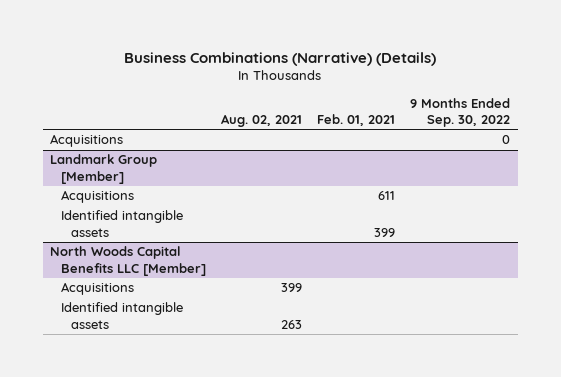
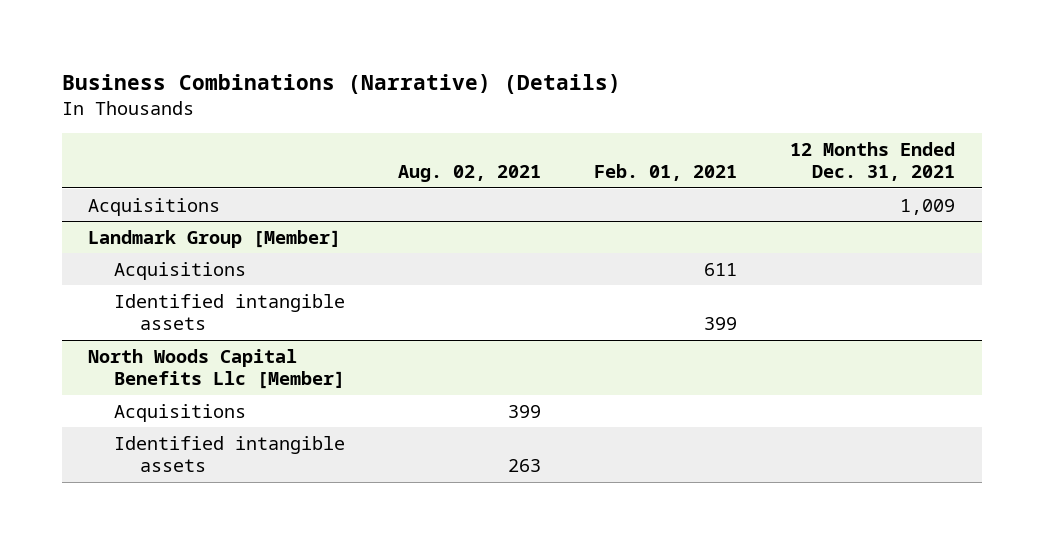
[410,97,511,127] 9 Months Ended Sep. 30, 2022 -> none
none -> [790,141,956,182] 12 Months Ended Dec. 31, 2021
[50,246,206,276] North Woods Capital Benefits LLC [Member] -> [88,348,346,390] North Woods Capital Benefits Llc [Member]

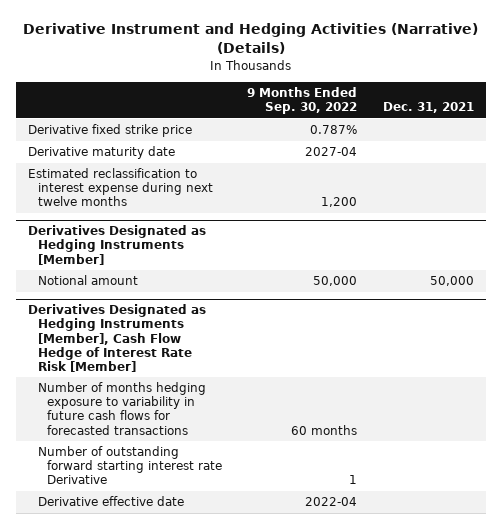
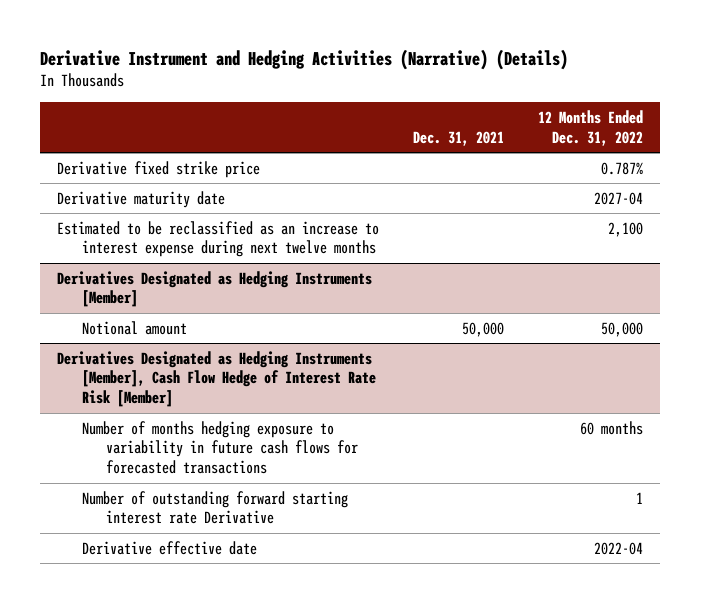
[247,87,358,115] 9 Months Ended Sep. 30, 2022 -> none
none -> [538,109,644,146] 12 Months Ended Dec. 31, 2022
[28,168,213,207] Estimated reclassification to interest expense during next twelve months -> [57,220,380,258] Estimated to be reclassified as an increase to interest expense during next twelve months

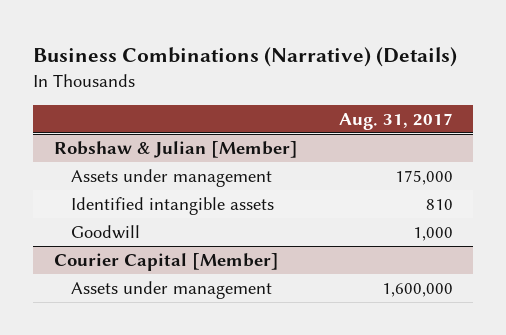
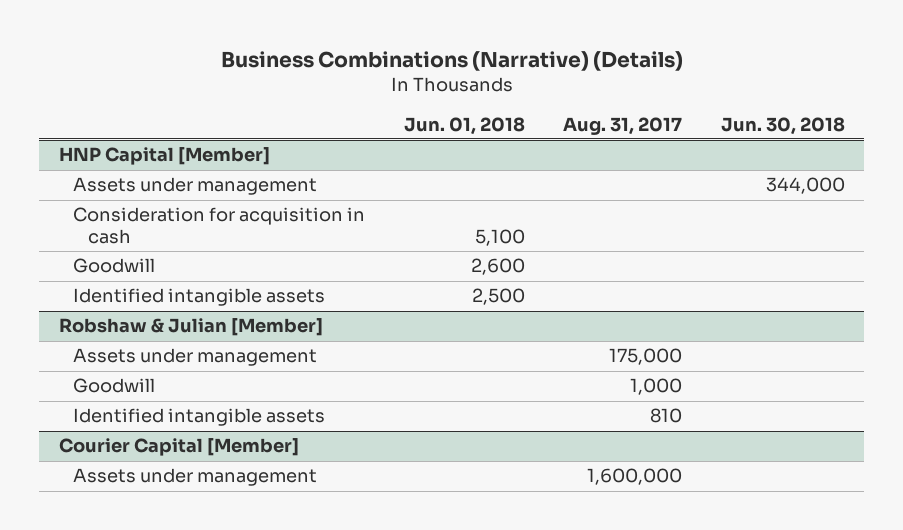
none -> [403,116,525,135] Jun. 01, 2018
none -> [720,116,845,135] Jun. 30, 2018
none -> [58,147,270,166] HNP Capital [Member]
none -> [73,177,318,196] Assets under management
none -> [73,207,366,244] Consideration for acquisition in cash
none -> [73,258,156,274] Goodwill
none -> [73,288,326,307] Identified intangible assets
[71,196,275,215] Identified intangible assets -> [73,408,326,427] Identified intangible assets

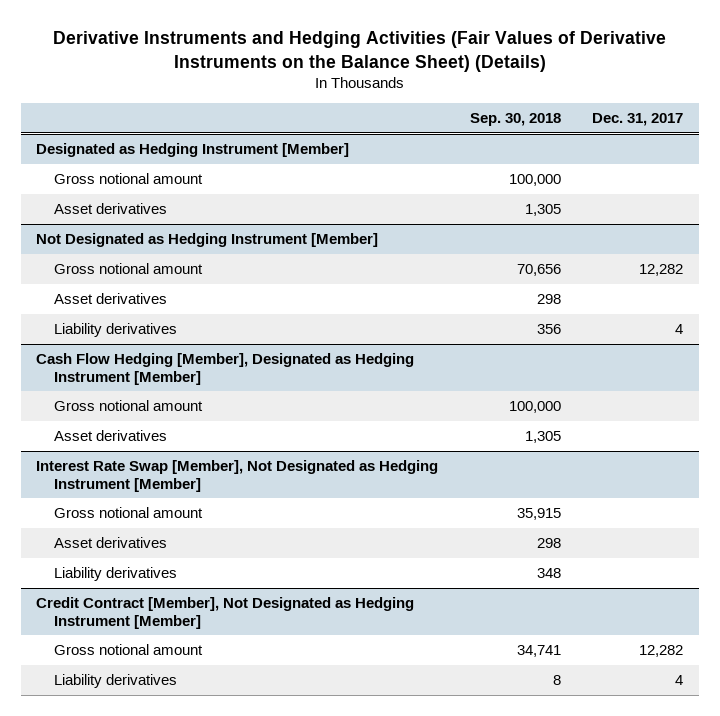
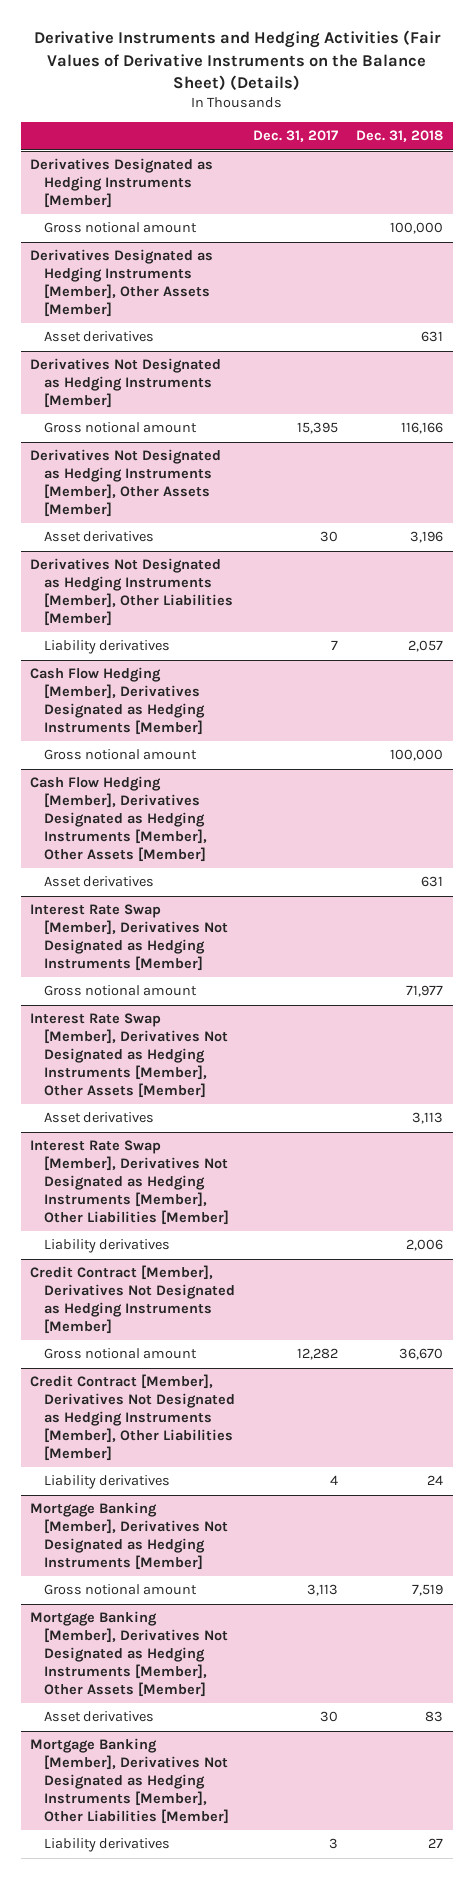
[469,112,561,126] Sep. 30, 2018 -> none
none -> [356,130,444,143] Dec. 31, 2018
[36,142,350,157] Designated as Hedging Instrument [Member] -> [30,158,214,209] Derivatives Designated as Hedging Instruments [Member]
[53,202,167,214] Asset derivatives -> none
[53,292,167,304] Asset derivatives -> none
[53,322,177,337] Liability derivatives -> none
none -> [30,249,214,317] Derivatives Designated as Hedging Instruments [Member], Other Assets [Member]
none -> [43,331,154,343] Asset derivatives
[36,232,379,247] Not Designated as Hedging Instrument [Member] -> [30,358,222,409] Derivatives Not Designated as Hedging Instruments [Member]
[639,263,684,276] 12,282 -> [297,422,339,435] 15,395
none -> [30,449,222,517] Derivatives Not Designated as Hedging Instruments [Member], Other Assets [Member]
none -> [43,531,154,543] Asset derivatives
none -> [30,558,233,626] Derivatives Not Designated as Hedging Instruments [Member], Other Liabilities [Member]
none -> [43,640,170,655] Liability derivatives
[36,352,415,385] Cash Flow Hedging [Member], Designated as Hedging Instrument [Member] -> [30,667,205,735] Cash Flow Hedging [Member], Derivatives Designated as Hedging Instruments [Member]
[53,429,167,441] Asset derivatives -> none
none -> [30,776,207,862] Cash Flow Hedging [Member], Derivatives Designated as Hedging Instruments [Member], Other Assets [Member]
none -> [43,876,154,888] Asset derivatives
[36,459,439,492] Interest Rate Swap [Member], Not Designated as Hedging Instrument [Member] -> [30,904,228,971] Interest Rate Swap [Member], Derivatives Not Designated as Hedging Instruments [Member]
[53,536,167,548] Asset derivatives -> none
[53,566,177,581] Liability derivatives -> none
none -> [30,1013,228,1098] Interest Rate Swap [Member], Derivatives Not Designated as Hedging Instruments [Member], Other Assets [Member]
none -> [43,1112,154,1124] Asset derivatives
none -> [30,1140,229,1225] Interest Rate Swap [Member], Derivatives Not Designated as Hedging Instruments [Member], Other Liabilities [Member]
none -> [43,1239,170,1254] Liability derivatives
[36,596,415,629] Credit Contract [Member], Not Designated as Hedging Instrument [Member] -> [30,1265,235,1334] Credit Contract [Member], Derivatives Not Designated as Hedging Instruments [Member]
[53,673,177,688] Liability derivatives -> none
none -> [30,1374,235,1461] Credit Contract [Member], Derivatives Not Designated as Hedging Instruments [Member], Other Liabilities [Member]
none -> [43,1475,170,1490] Liability derivatives
none -> [30,1502,228,1570] Mortgage Banking [Member], Derivatives Not Designated as Hedging Instruments [Member]
none -> [43,1584,197,1596] Gross notional amount
none -> [30,1611,228,1697] Mortgage Banking [Member], Derivatives Not Designated as Hedging Instruments [Member], Other Assets [Member]
none -> [43,1711,154,1723] Asset derivatives
none -> [30,1738,229,1824] Mortgage Banking [Member], Derivatives Not Designated as Hedging Instruments [Member], Other Liabilities [Member]
none -> [43,1838,170,1853] Liability derivatives

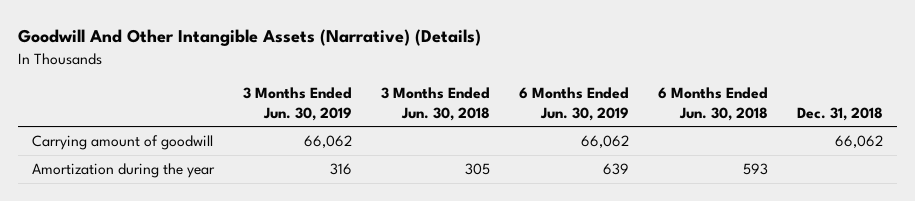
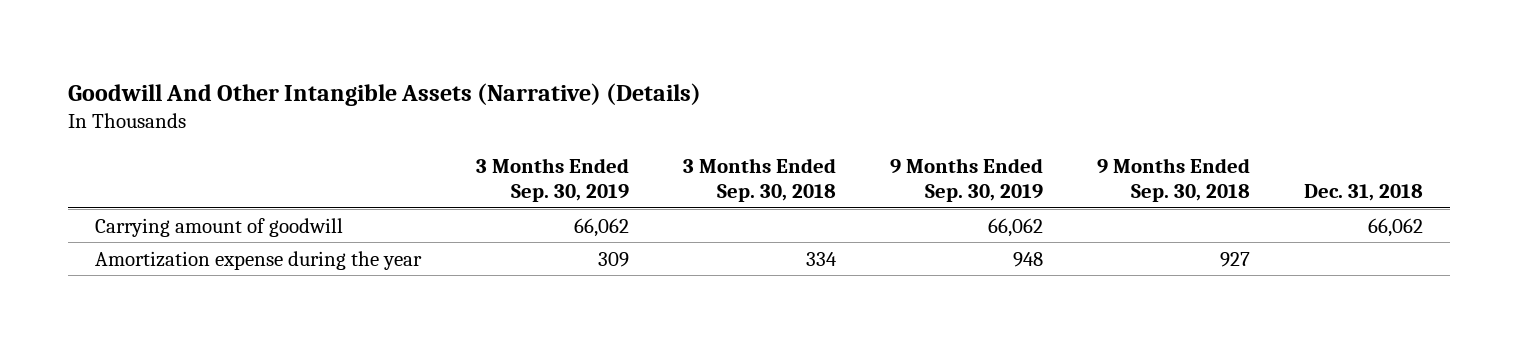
[243,87,353,121] 3 Months Ended Jun. 30, 2019 -> none
[381,87,491,121] 3 Months Ended Jun. 30, 2018 -> none
[518,87,629,121] 6 Months Ended Jun. 30, 2019 -> none
[657,87,768,121] 6 Months Ended Jun. 30, 2018 -> none
none -> [475,157,629,203] 3 Months Ended Sep. 30, 2019
none -> [682,157,836,203] 3 Months Ended Sep. 30, 2018
none -> [889,157,1043,203] 9 Months Ended Sep. 30, 2019
none -> [1096,157,1250,203] 9 Months Ended Sep. 30, 2018
[32,163,216,179] Amortization during the year -> [95,250,423,270] Amortization expense during the year

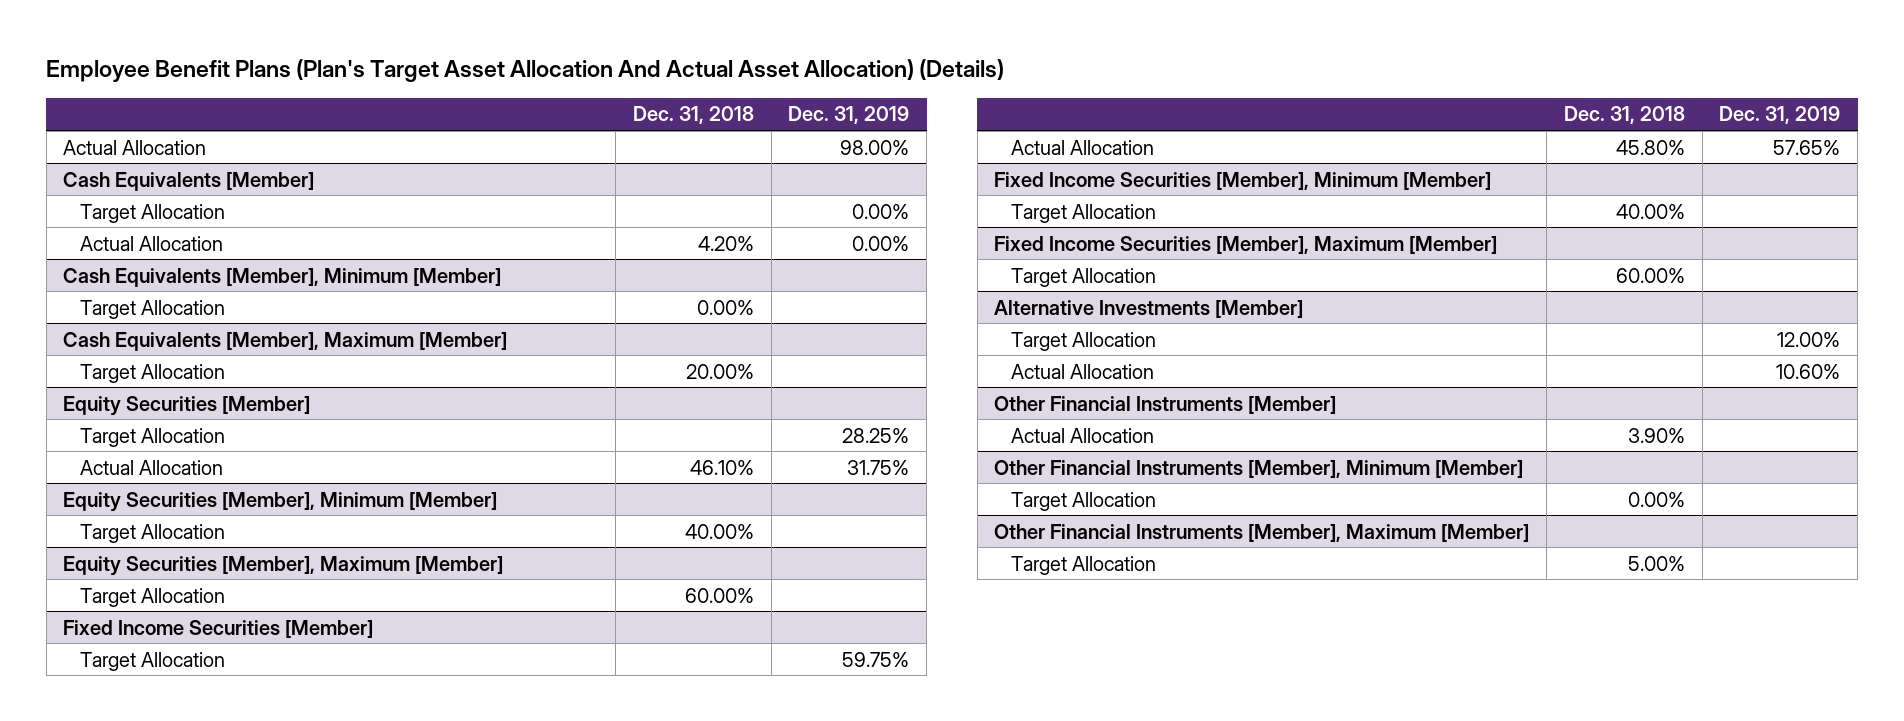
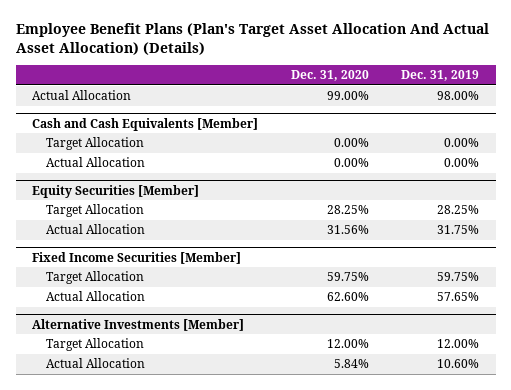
[632,106,754,125] Dec. 31, 2018 -> none
none -> [290,69,369,81] Dec. 31, 2020
[63,171,315,191] Cash Equivalents [Member] -> [31,117,258,131] Cash and Cash Equivalents [Member]
[63,267,502,287] Cash Equivalents [Member], Minimum [Member] -> none
[79,299,225,319] Target Allocation -> none
[63,331,508,351] Cash Equivalents [Member], Maximum [Member] -> none
[79,363,225,383] Target Allocation -> none
[63,491,498,512] Equity Securities [Member], Minimum [Member] -> none
[79,523,225,543] Target Allocation -> none
[63,555,504,576] Equity Securities [Member], Maximum [Member] -> none
[79,587,225,607] Target Allocation -> none
[994,171,1492,190] Fixed Income Securities [Member], Minimum [Member] -> none
[1010,203,1156,223] Target Allocation -> none
[994,235,1498,254] Fixed Income Securities [Member], Maximum [Member] -> none
[1010,267,1156,287] Target Allocation -> none
[994,395,1337,414] Other Financial Instruments [Member] -> none
[1010,427,1154,443] Actual Allocation -> none
[994,459,1524,478] Other Financial Instruments [Member], Minimum [Member] -> none
[1010,491,1156,511] Target Allocation -> none
[994,523,1530,542] Other Financial Instruments [Member], Maximum [Member] -> none
[1010,555,1156,575] Target Allocation -> none

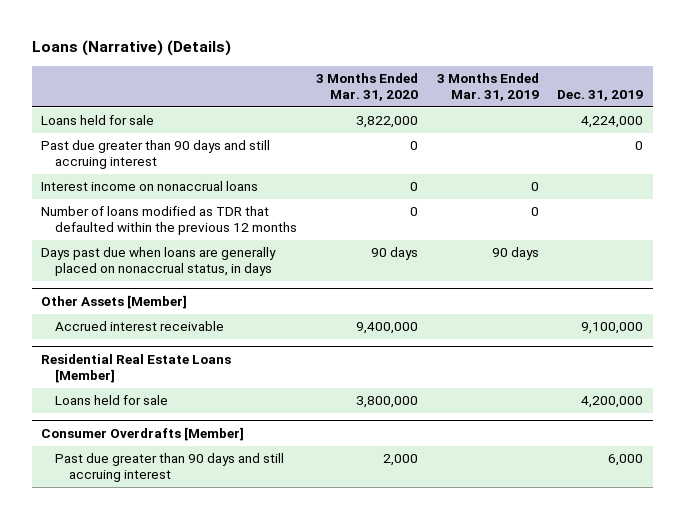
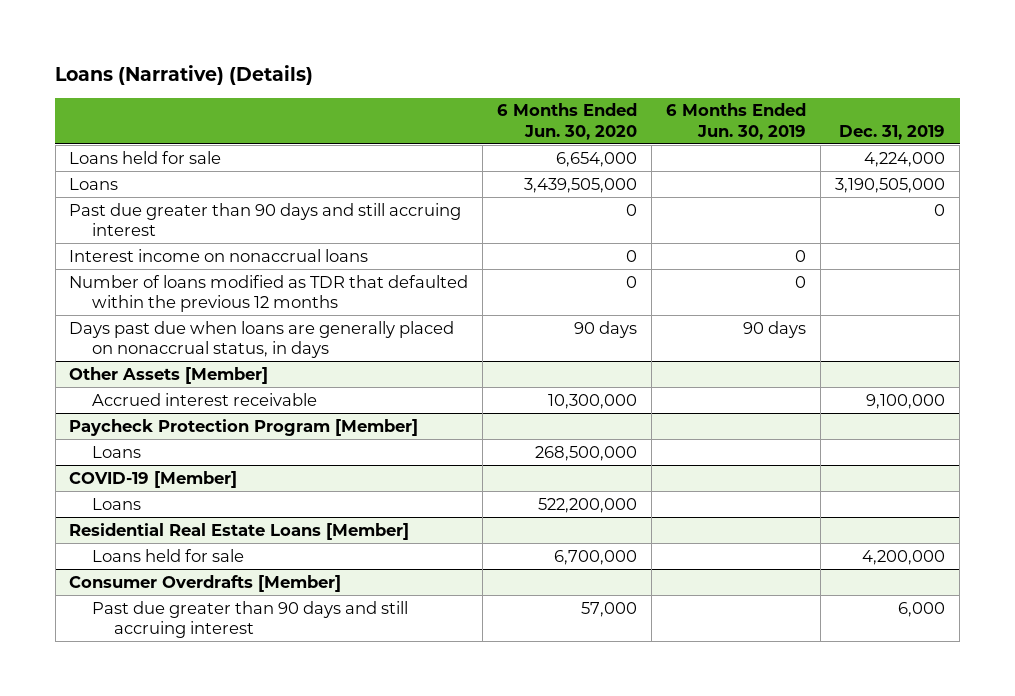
[315,73,418,101] 3 Months Ended Mar. 31, 2020 -> none
[436,73,539,101] 3 Months Ended Mar. 31, 2019 -> none
none -> [497,103,638,140] 6 Months Ended Jun. 30, 2020
none -> [666,103,807,140] 6 Months Ended Jun. 30, 2019
none -> [69,177,119,190] Loans
none -> [69,418,419,436] Paycheck Protection Program [Member]
none -> [91,445,141,458] Loans
none -> [69,470,238,488] COVID-19 [Member]
none -> [91,497,141,510] Loans

